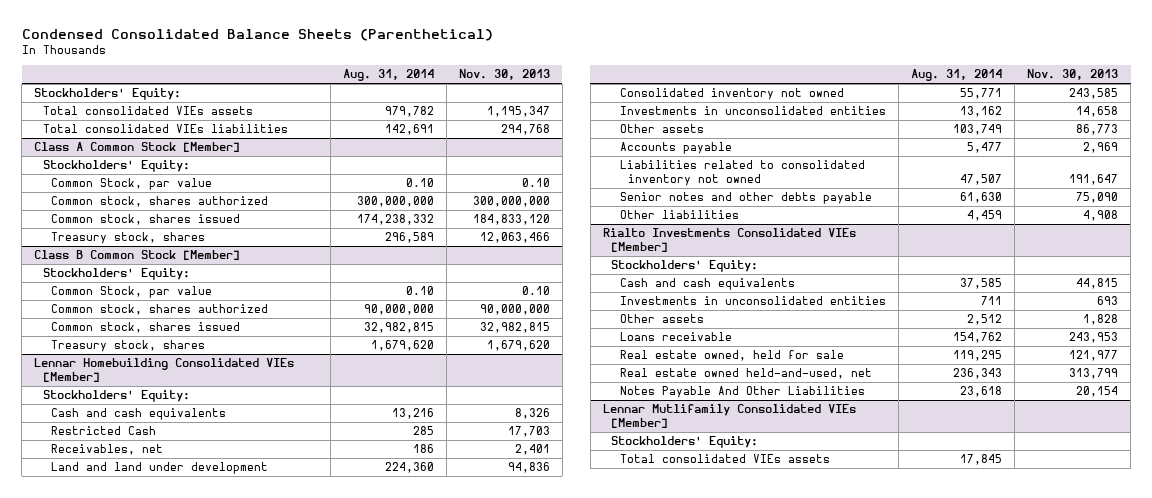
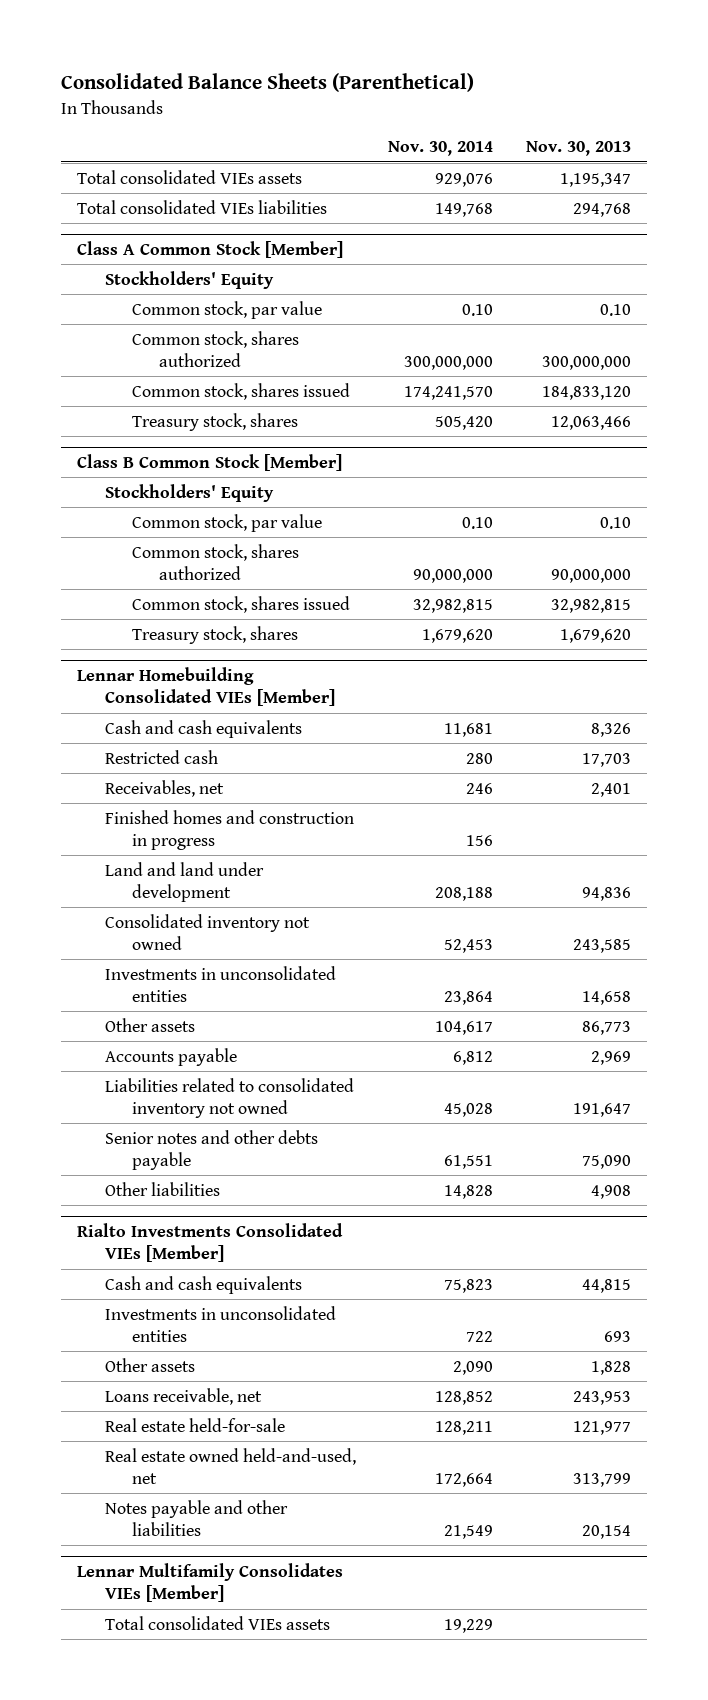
[21,29,493,42] Condensed Consolidated Balance Sheets (Parenthetical) -> [60,73,474,93] Consolidated Balance Sheets (Parenthetical)
[342,69,434,82] Aug. 31, 2014 -> none
none -> [388,141,494,157] Nov. 30, 2014
[34,88,182,101] Stockholders' Equity: -> none
[42,160,190,173] Stockholders' Equity: -> [104,270,274,289] Stockholders' Equity
[51,178,213,191] Common Stock, par value -> [132,300,323,319] Common stock, par value
[42,268,190,281] Stockholders' Equity: -> [104,483,274,502] Stockholders' Equity
[51,286,213,299] Common Stock, par value -> [132,513,323,532] Common stock, par value
[42,390,190,403] Stockholders' Equity: -> none
[51,426,157,436] Restricted Cash -> [104,749,218,764] Restricted cash
none -> [104,809,354,851] Finished homes and construction in progress
[611,260,759,273] Stockholders' Equity: -> none
[619,332,732,342] Loans receivable -> [104,1387,262,1405] Loans receivable, net
[619,350,844,362] Real estate owned, held for sale -> [104,1417,285,1432] Real estate held-for-sale
[602,404,856,428] Lennar Mutlifamily Consolidated VIEs [Member] -> none
[611,436,759,449] Stockholders' Equity: -> none
[619,386,865,399] Notes Payable And Other Liabilities -> [104,1499,288,1537] Notes payable and other liabilities
none -> [77,1562,344,1603] Lennar Multifamily Consolidates VIEs [Member]

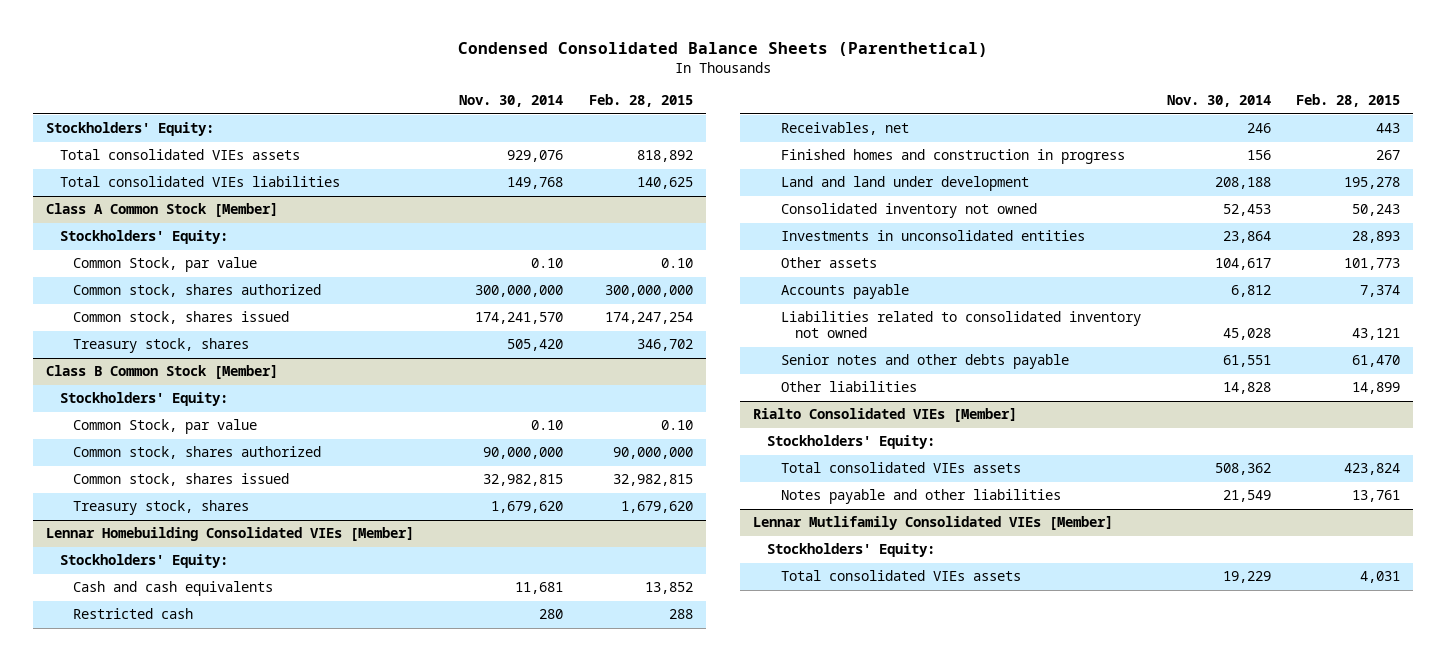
[60,73,474,93] Consolidated Balance Sheets (Parenthetical) -> [458,42,989,58] Condensed Consolidated Balance Sheets (Parenthetical)
[525,141,631,157] Nov. 30, 2013 -> none
none -> [588,94,693,108] Feb. 28, 2015
none -> [45,122,214,137] Stockholders' Equity:
[104,270,274,289] Stockholders' Equity -> [59,230,228,245] Stockholders' Equity:
[132,300,323,319] Common stock, par value -> [73,257,258,273] Common Stock, par value
[104,483,274,502] Stockholders' Equity -> [59,392,228,407] Stockholders' Equity:
[132,513,323,532] Common stock, par value -> [73,419,258,435] Common Stock, par value
none -> [59,554,228,569] Stockholders' Equity:
[104,1275,302,1294] Cash and cash equivalents -> none
[104,1305,336,1343] Investments in unconsolidated entities -> none
[104,1357,195,1372] Other assets -> none
[104,1387,262,1405] Loans receivable, net -> none
[104,1417,285,1432] Real estate held-for-sale -> none
[104,1447,356,1485] Real estate owned held-and-used, net -> none
[77,1222,344,1263] Rialto Investments Consolidated VIEs [Member] -> [753,408,1018,423] Rialto Consolidated VIEs [Member]
none -> [767,435,936,450] Stockholders' Equity:
none -> [780,462,1021,474] Total consolidated VIEs assets
[77,1562,344,1603] Lennar Multifamily Consolidates VIEs [Member] -> none
none -> [753,516,1114,531] Lennar Mutlifamily Consolidated VIEs [Member]
none -> [767,543,936,558] Stockholders' Equity:

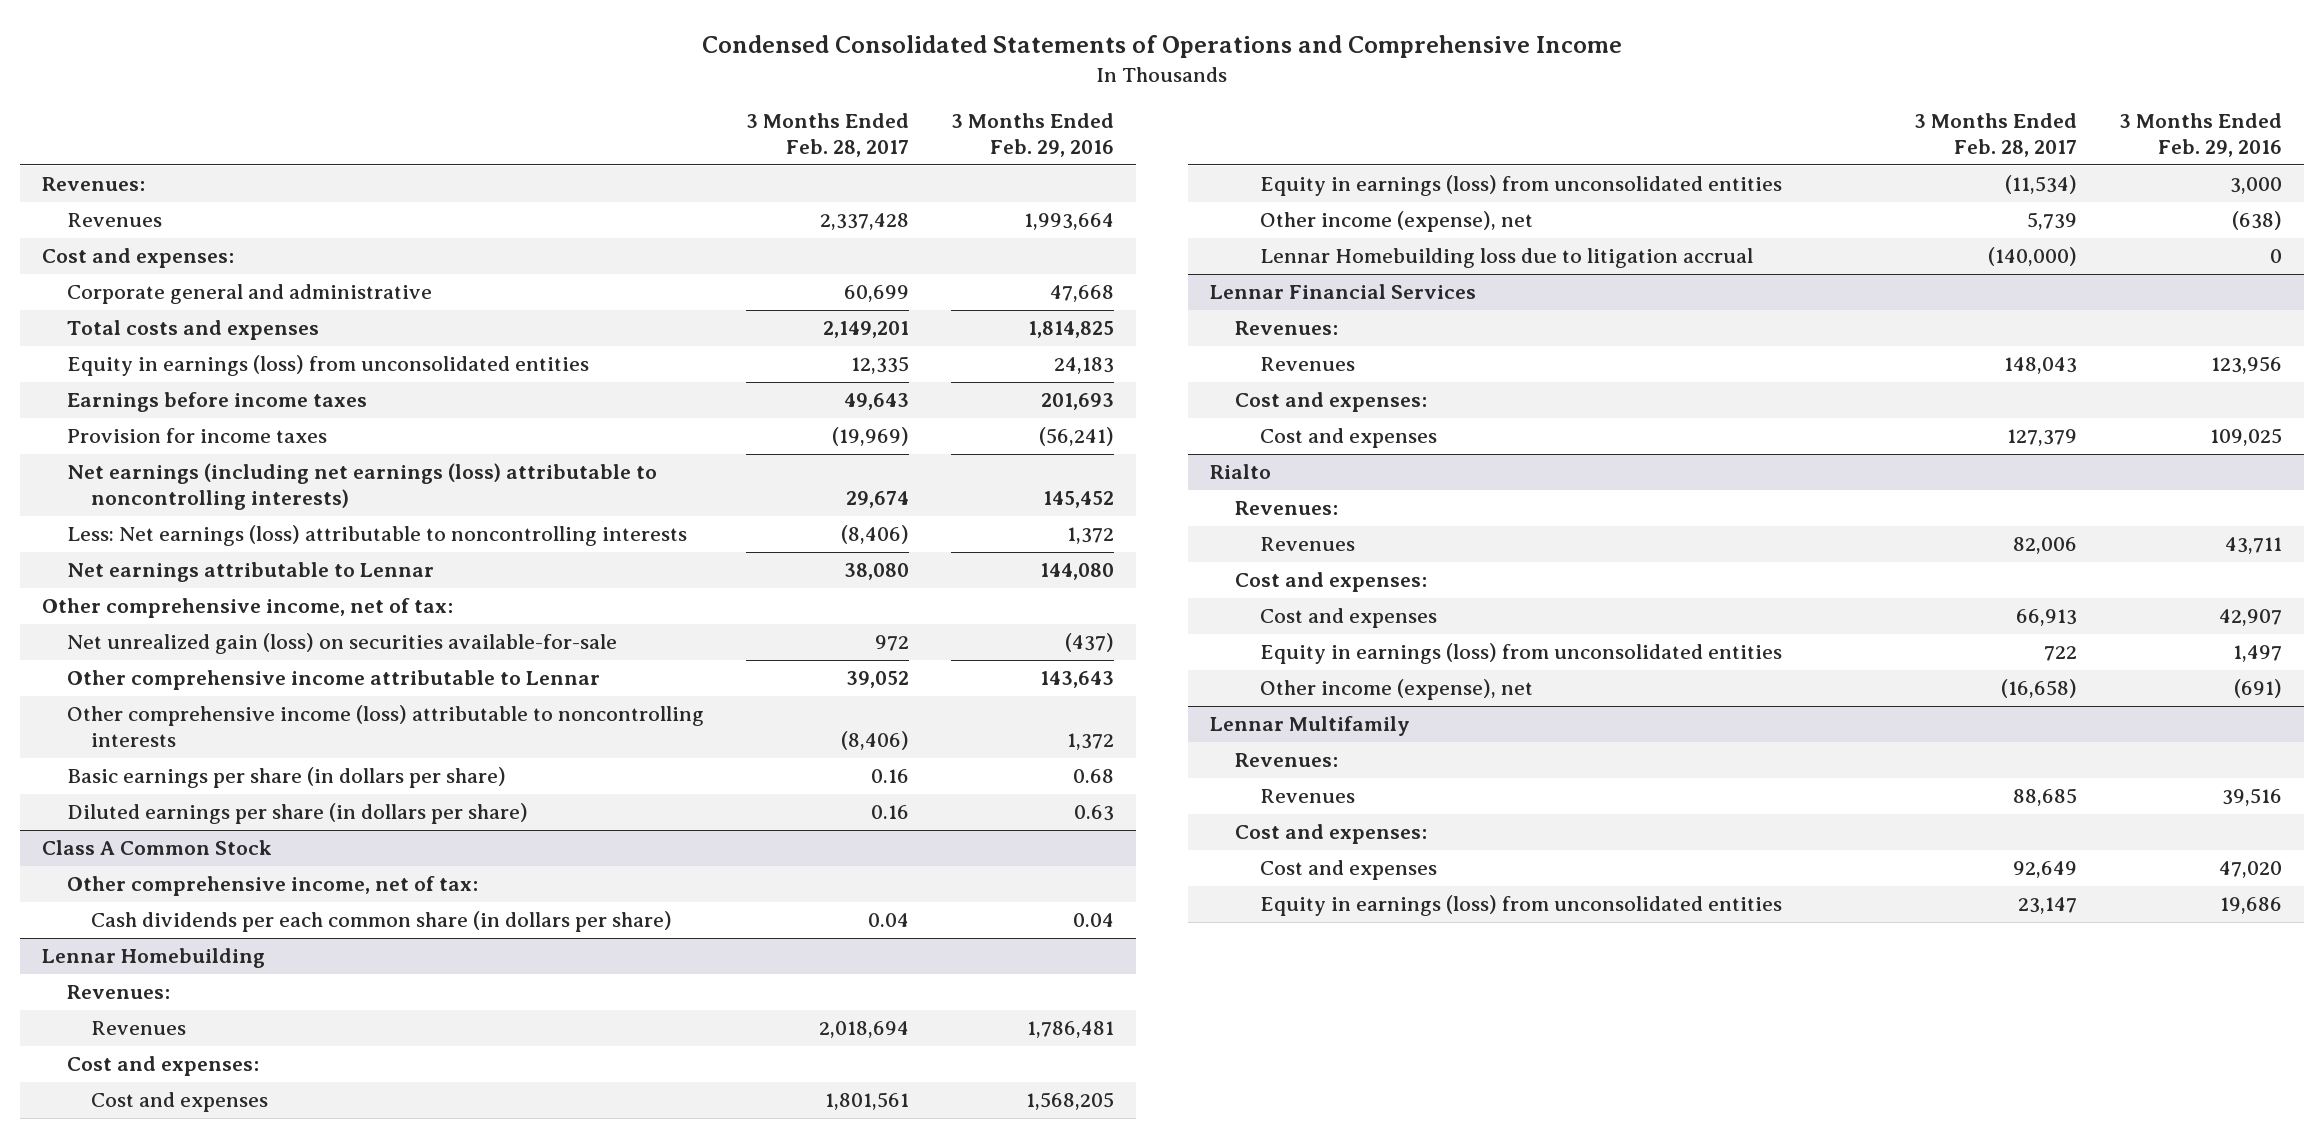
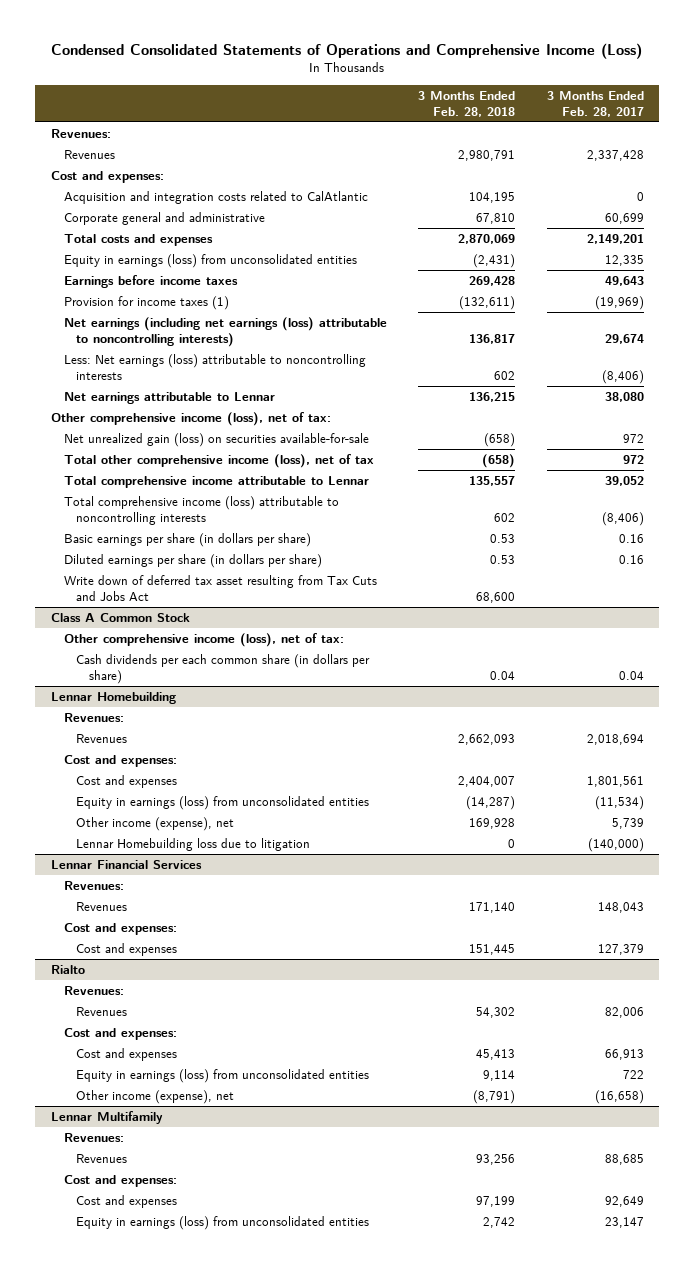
[701,35,1622,59] Condensed Consolidated Statements of Operations and Comprehensive Income -> [51,42,643,59] Condensed Consolidated Statements of Operations and Comprehensive Income (Loss)
[951,113,1115,158] 3 Months Ended Feb. 29, 2016 -> none
none -> [418,91,516,117] 3 Months Ended Feb. 28, 2018
none -> [63,191,368,205] Acquisition and integration costs related to CalAtlantic
[66,428,327,444] Provision for income taxes -> [63,296,229,311] Provision for income taxes (1)
[41,598,453,619] Other comprehensive income, net of tax: -> [50,412,331,427] Other comprehensive income (loss), net of tax:
none -> [63,454,374,469] Total other comprehensive income (loss), net of tax
[66,670,600,691] Other comprehensive income attributable to Lennar -> [63,476,369,489] Total comprehensive income attributable to Lennar
[66,705,704,748] Other comprehensive income (loss) attributable to noncontrolling interests -> [63,496,339,525] Total comprehensive income (loss) attributable to noncontrolling interests
none -> [63,575,377,601] Write down of deferred tax asset resulting from Tax Cuts and Jobs Act
[66,876,478,897] Other comprehensive income, net of tax: -> [63,633,344,648] Other comprehensive income (loss), net of tax:
[1259,248,1753,269] Lennar Homebuilding loss due to litigation accrual -> [76,838,311,852] Lennar Homebuilding loss due to litigation

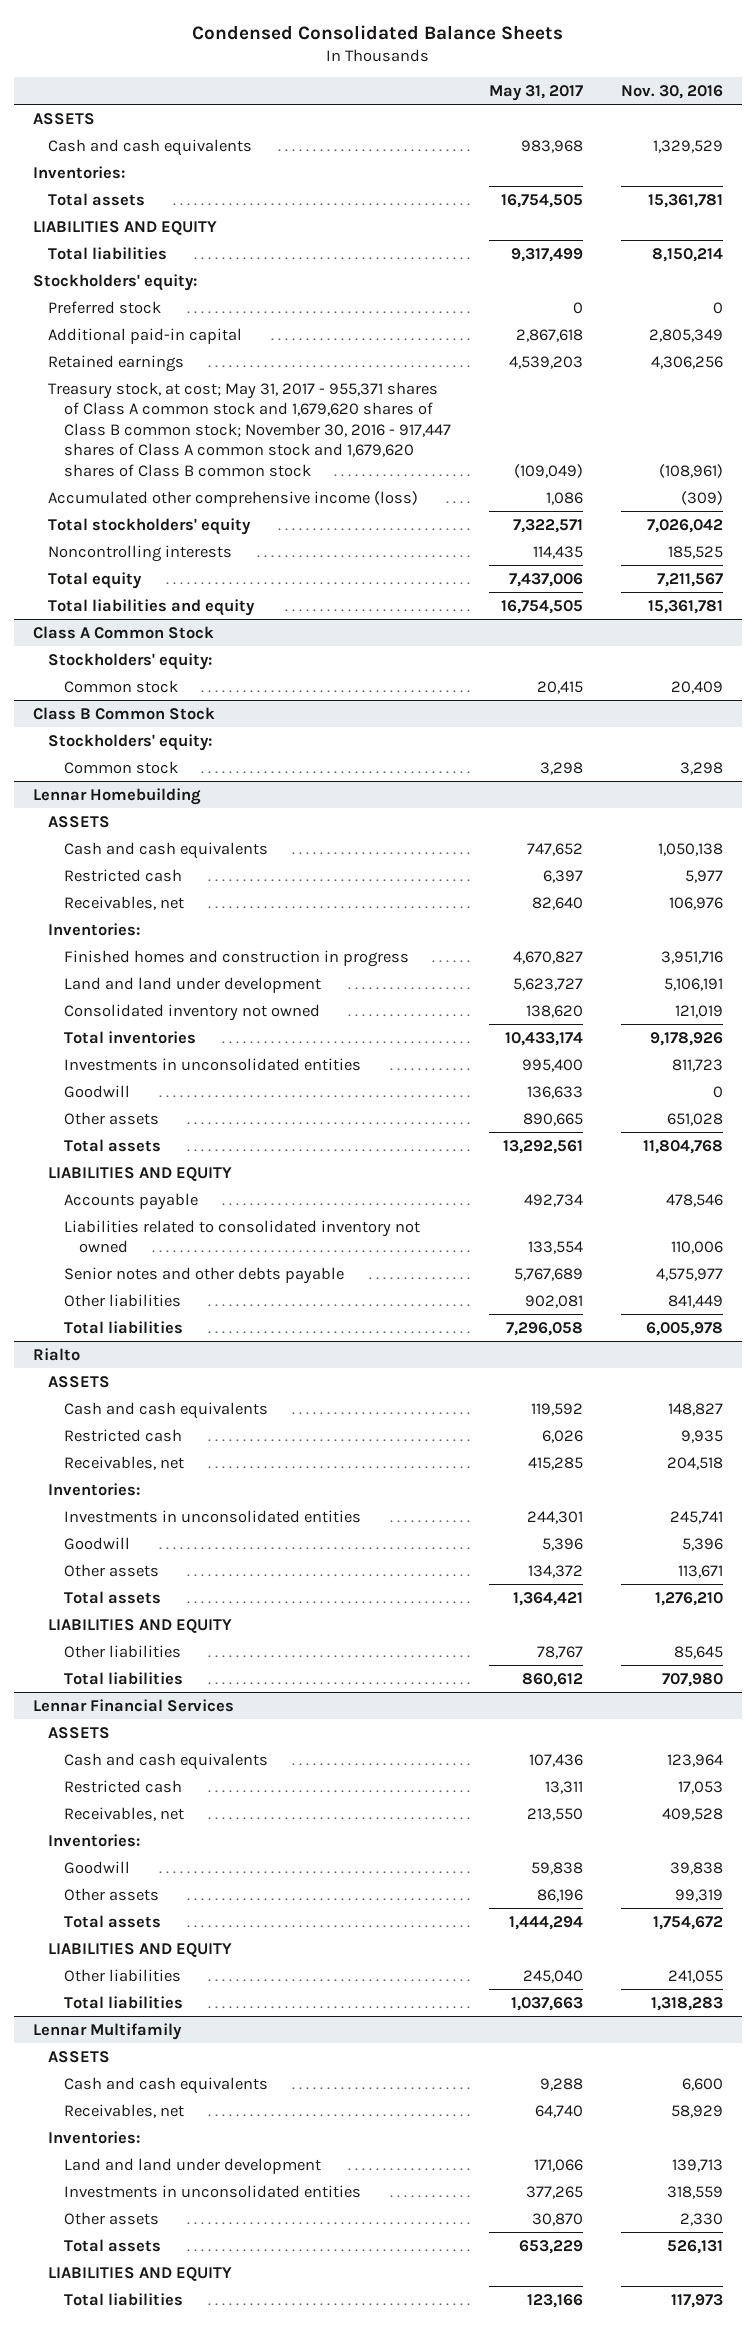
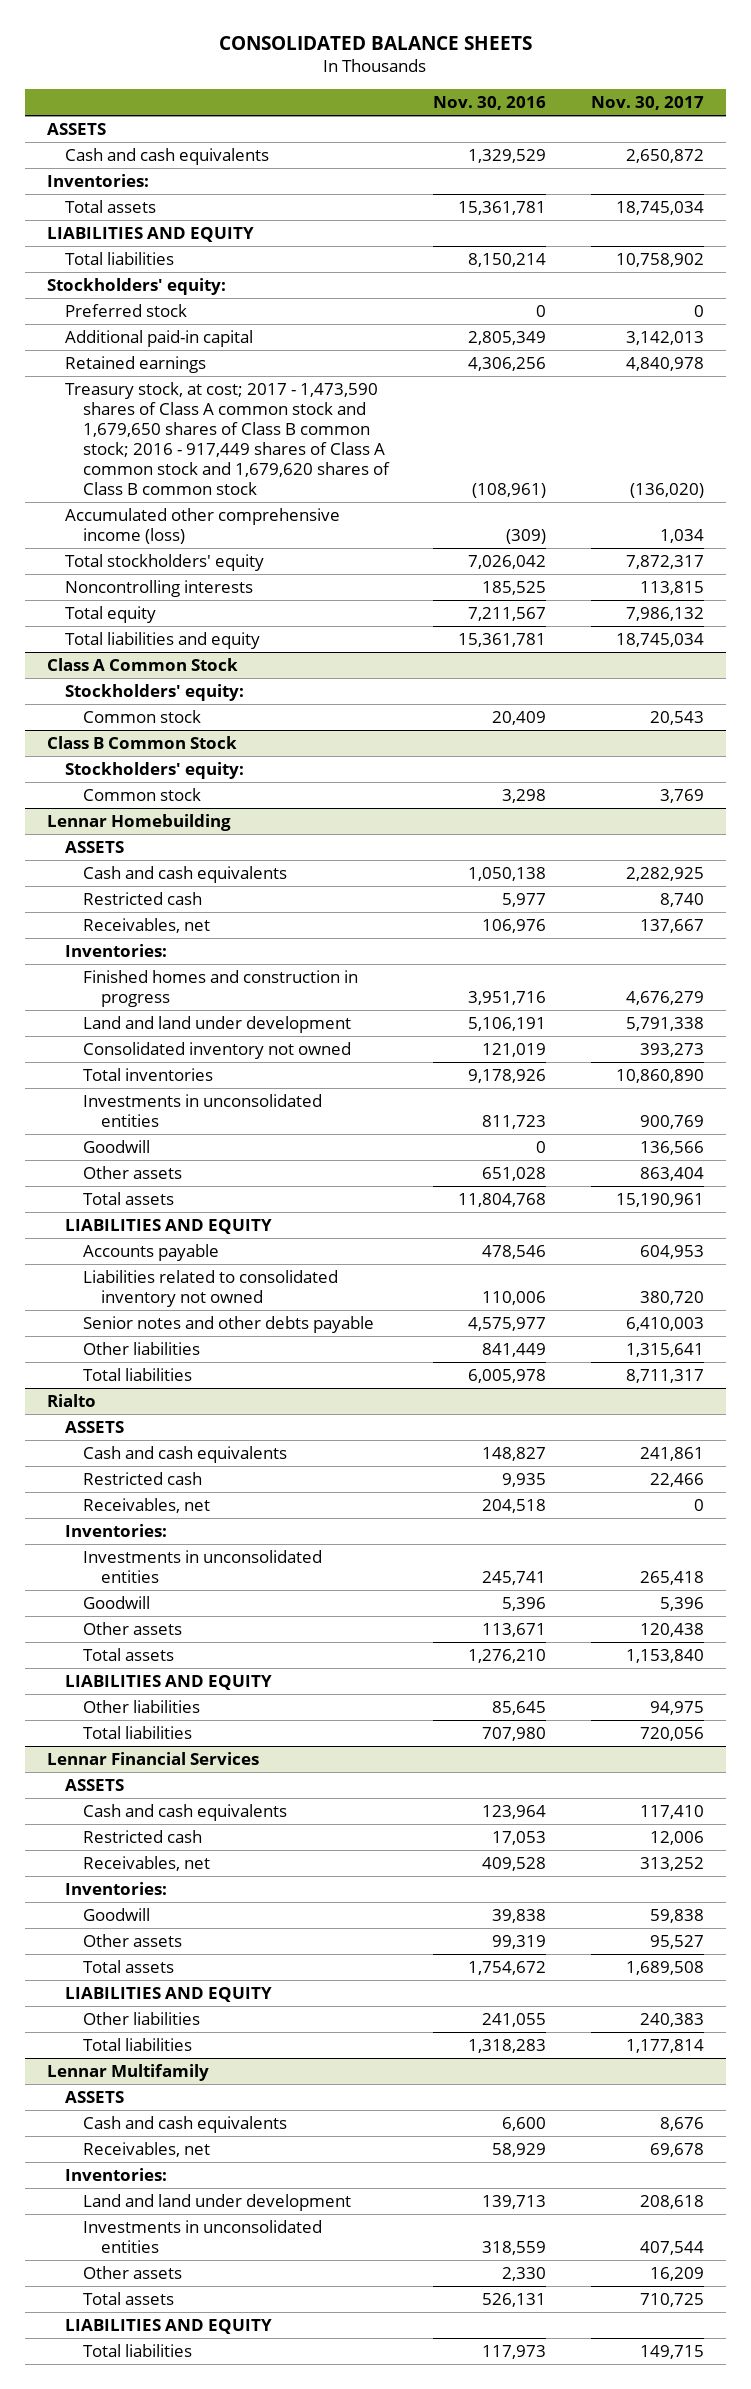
[191,24,563,40] Condensed Consolidated Balance Sheets -> [219,36,533,51] CONSOLIDATED BALANCE SHEETS
[488,84,583,101] May 31, 2017 -> none
none -> [590,95,704,110] Nov. 30, 2017
[48,381,451,477] Treasury stock, at cost; May 31, 2017 - 955,371 shares of Class A common stock and 1,679,620 shares of Class B common stock; November 30, 2016 - 917,447 shares of Class A common stock and 1,679,620 shares of Class B common stock -> [64,381,390,495] Treasury stock, at cost; 2017 - 1,473,590 shares of Class A common stock and 1,679,650 shares of Class B common stock; 2016 - 917,449 shares of Class A common stock and 1,679,620 shares of Class B common stock

